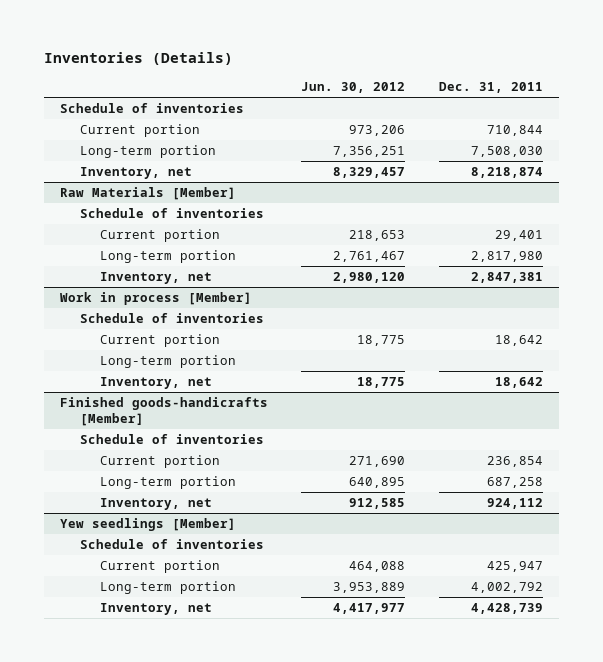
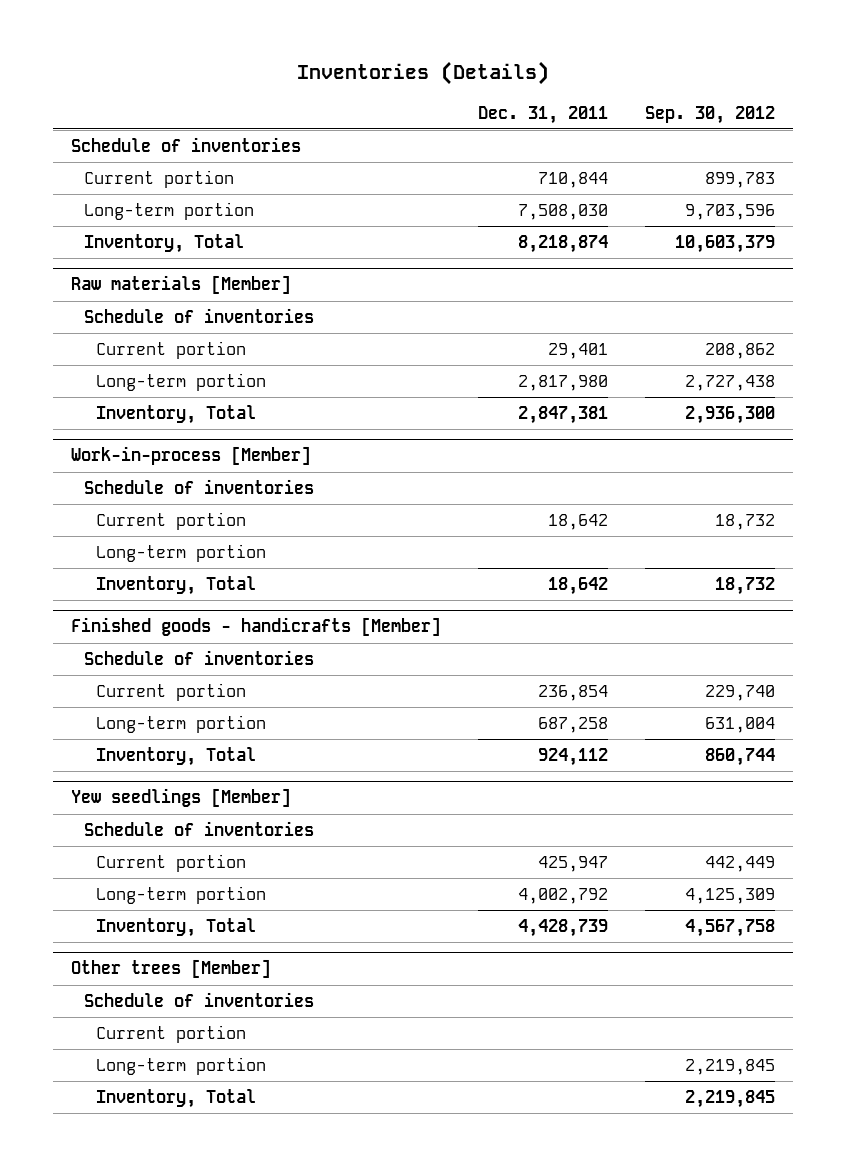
[301,82,406,94] Jun. 30, 2012 -> none
none -> [644,105,775,124] Sep. 30, 2012
[80,167,193,180] Inventory, net -> [83,234,244,254] Inventory, Total
[60,187,237,201] Raw Materials [Member] -> [71,275,292,295] Raw materials [Member]
[100,272,213,285] Inventory, net -> [96,405,257,425] Inventory, Total
[60,292,253,306] Work in process [Member] -> [71,446,312,466] Work-in-process [Member]
[100,377,213,390] Inventory, net -> [96,576,257,596] Inventory, Total
[60,397,269,427] Finished goods-handicrafts [Member] -> [71,617,442,637] Finished goods - handicrafts [Member]
[100,498,213,511] Inventory, net -> [96,747,257,767] Inventory, Total
[100,603,213,616] Inventory, net -> [96,918,257,938] Inventory, Total
none -> [71,959,272,979] Other trees [Member]
none -> [83,992,314,1008] Schedule of inventories
none -> [96,1025,247,1044] Current portion
none -> [96,1057,267,1076] Long-term portion
none -> [96,1089,257,1109] Inventory, Total

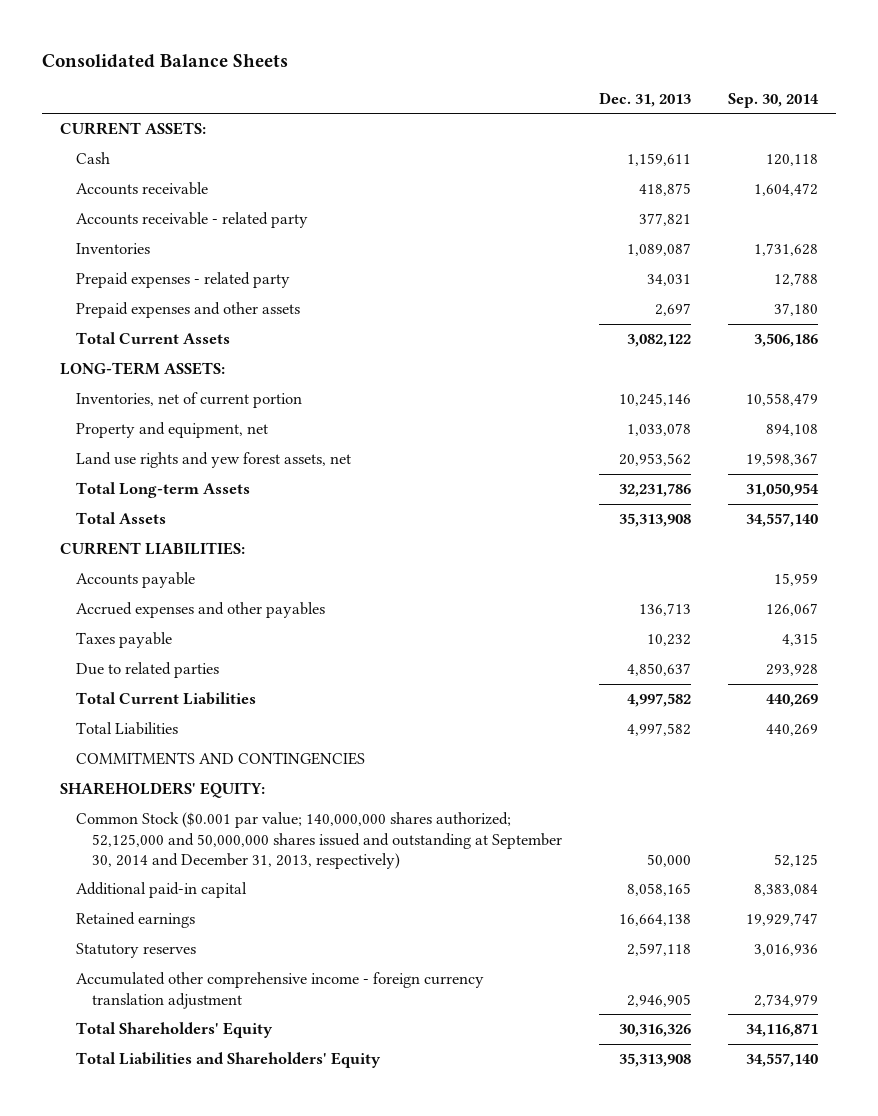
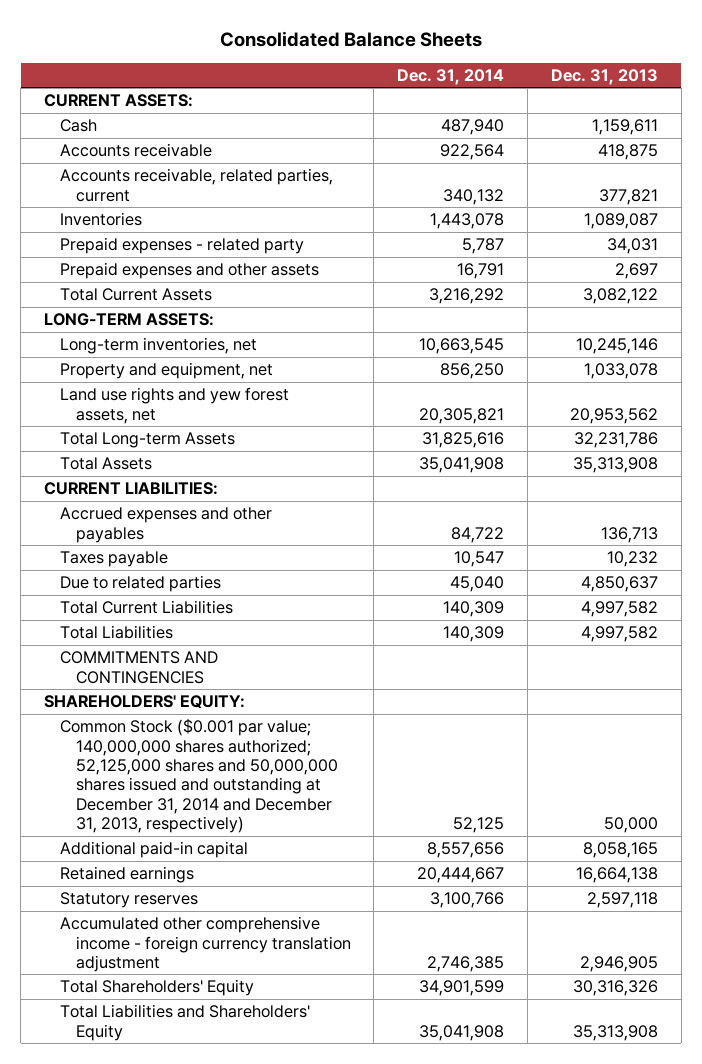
[727,92,819,108] Sep. 30, 2014 -> none
none -> [397,68,505,85] Dec. 31, 2014
[76,212,309,229] Accounts receivable - related party -> [59,168,333,202] Accounts receivable, related parties, current
[76,392,303,409] Inventories, net of current portion -> [59,337,257,355] Long-term inventories, net
[76,572,196,589] Accounts payable -> none
[76,812,563,870] Common Stock ($0.001 par value; 140,000,000 shares authorized; 52,125,000 and 50,000,000 shares issued and outstanding at September 30, 2014 and December 31, 2013, respectively) -> [59,718,338,834] Common Stock ($0.001 par value; 140,000,000 shares authorized; 52,125,000 shares and 50,000,000 shares issued and outstanding at December 31, 2014 and December 31, 2013, respectively)

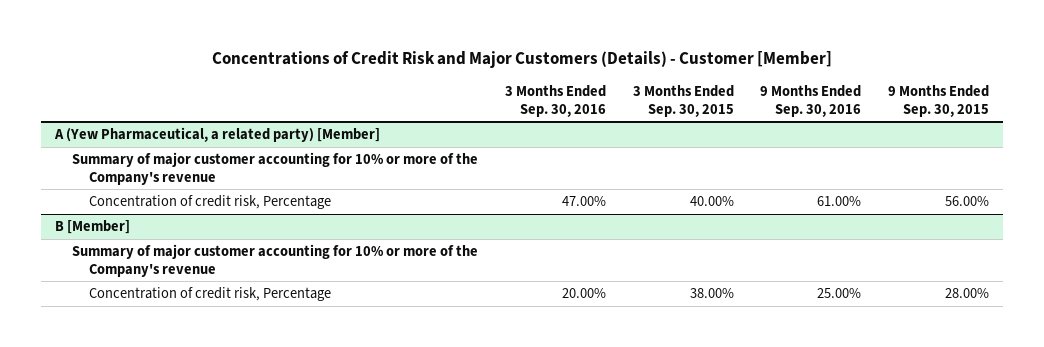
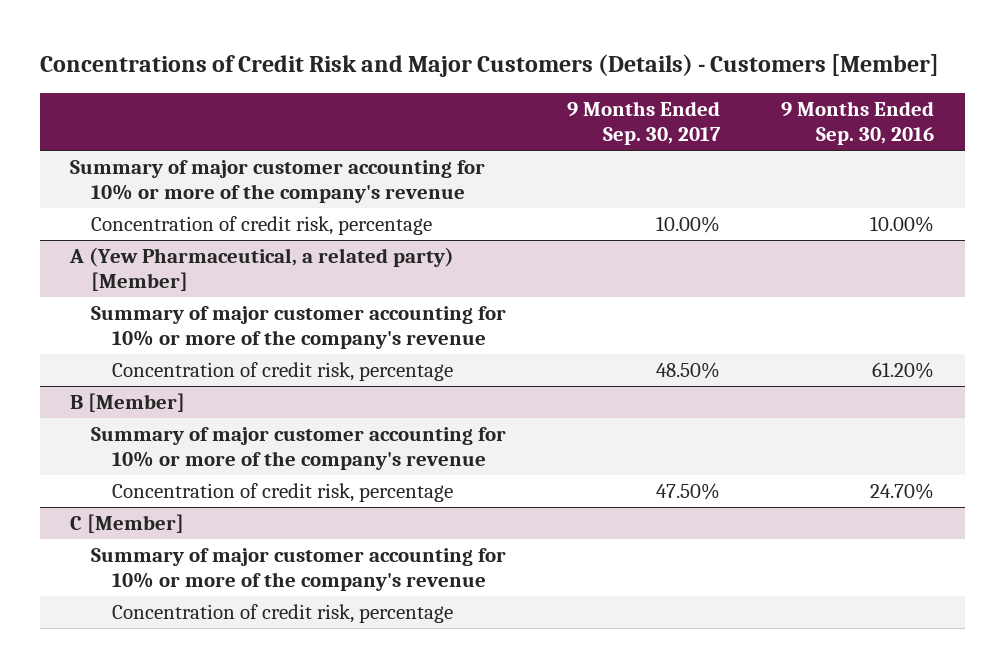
[212,51,833,69] Concentrations of Credit Risk and Major Customers (Details) - Customer [Member] -> [39,54,939,78] Concentrations of Credit Risk and Major Customers (Details) - Customers [Member]
[504,85,606,117] 3 Months Ended Sep. 30, 2016 -> none
[632,85,734,117] 3 Months Ended Sep. 30, 2015 -> none
[888,85,990,117] 9 Months Ended Sep. 30, 2015 -> none
none -> [566,101,721,146] 9 Months Ended Sep. 30, 2017
none -> [70,160,486,204] Summary of major customer accounting for 10% or more of the company's revenue
none -> [90,216,432,236] Concentration of credit risk, percentage
[71,152,478,185] Summary of major customer accounting for 10% or more of the Company's revenue -> [90,306,506,350] Summary of major customer accounting for 10% or more of the company's revenue
[88,195,331,210] Concentration of credit risk, Percentage -> [111,362,453,382] Concentration of credit risk, percentage
[817,196,862,207] 61.00% -> [872,362,935,380] 61.20%
[71,244,478,277] Summary of major customer accounting for 10% or more of the Company's revenue -> [90,427,506,471] Summary of major customer accounting for 10% or more of the company's revenue
[88,287,331,302] Concentration of credit risk, Percentage -> [111,483,453,503] Concentration of credit risk, percentage
[817,288,862,299] 25.00% -> [870,483,935,501] 24.70%
none -> [70,514,185,534] C [Member]
none -> [90,548,506,592] Summary of major customer accounting for 10% or more of the company's revenue
none -> [111,604,453,624] Concentration of credit risk, percentage

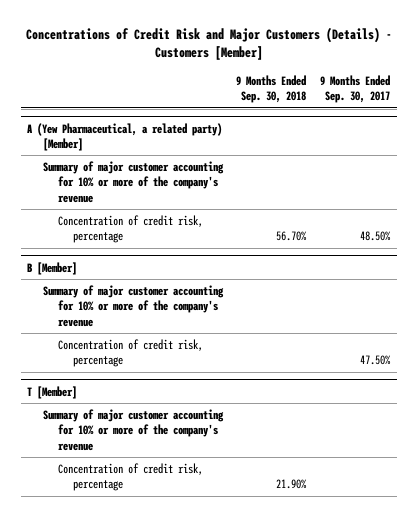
[781,101,935,146] 9 Months Ended Sep. 30, 2016 -> none
none -> [236,74,307,104] 9 Months Ended Sep. 30, 2018
[70,160,486,204] Summary of major customer accounting for 10% or more of the company's revenue -> none
[90,216,432,236] Concentration of credit risk, percentage -> none
[70,514,185,534] C [Member] -> [27,385,78,399] T [Member]

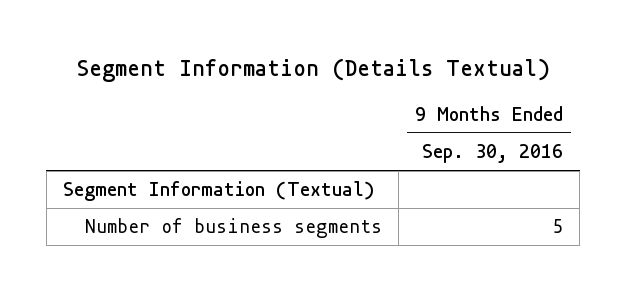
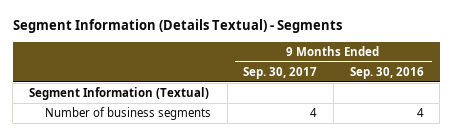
[75,58,550,83] Segment Information (Details Textual) -> [12,19,342,34] Segment Information (Details Textual) - Segments
none -> [243,66,318,79] Sep. 30, 2017
[552,219,564,234] 5 -> [416,108,424,118] 4

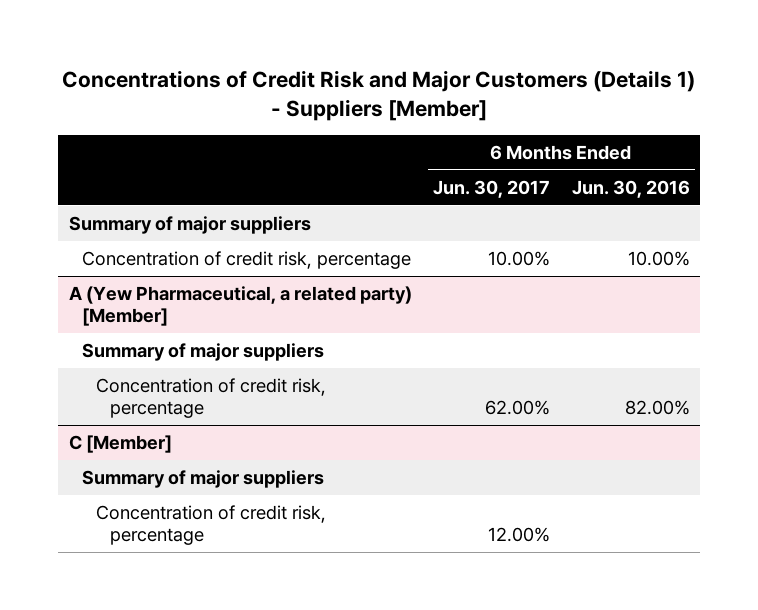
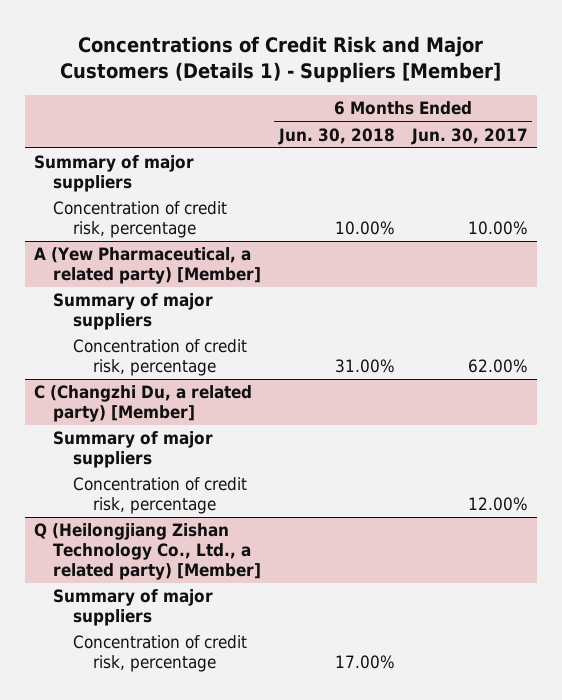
[571,179,690,198] Jun. 30, 2016 -> none
none -> [277,127,395,145] Jun. 30, 2018
[68,435,172,454] C [Member] -> [33,385,252,423] C (Changzhi Du, a related party) [Member]
none -> [33,523,262,580] Q (Heilongjiang Zishan Technology Co., Ltd., a related party) [Member]
none -> [53,589,214,627] Summary of major suppliers
none -> [72,635,247,673] Concentration of credit risk, percentage

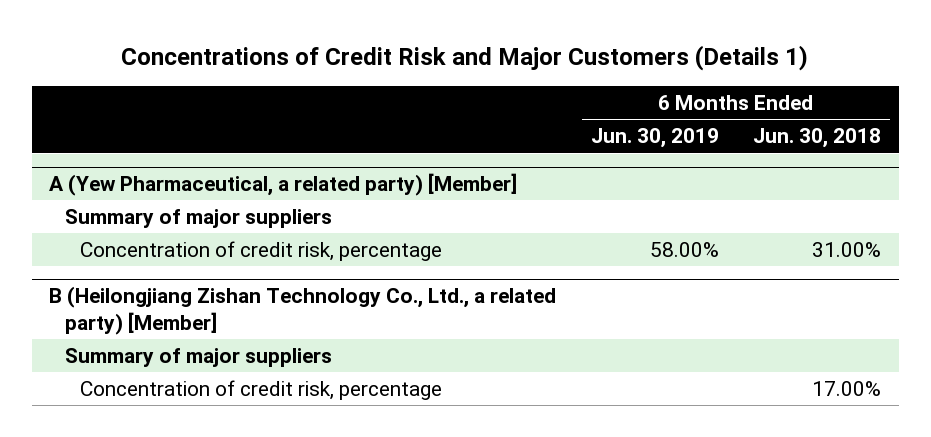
[59,35,501,84] Concentrations of Credit Risk and Major Customers (Details 1) - Suppliers [Member] -> [121,44,809,71] Concentrations of Credit Risk and Major Customers (Details 1)
[410,127,528,145] Jun. 30, 2017 -> none
none -> [590,128,719,149] Jun. 30, 2019
[33,155,194,193] Summary of major suppliers -> none
[53,201,228,239] Concentration of credit risk, percentage -> none
[33,385,252,423] C (Changzhi Du, a related party) [Member] -> none
[53,431,214,469] Summary of major suppliers -> none
[72,477,247,515] Concentration of credit risk, percentage -> none
[33,523,262,580] Q (Heilongjiang Zishan Technology Co., Ltd., a related party) [Member] -> [49,286,557,335] B (Heilongjiang Zishan Technology Co., Ltd., a related party) [Member]

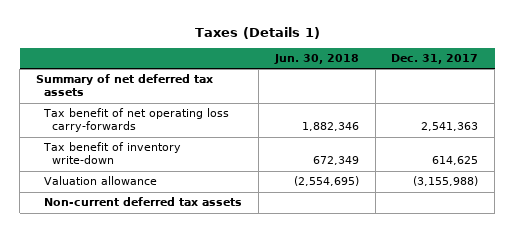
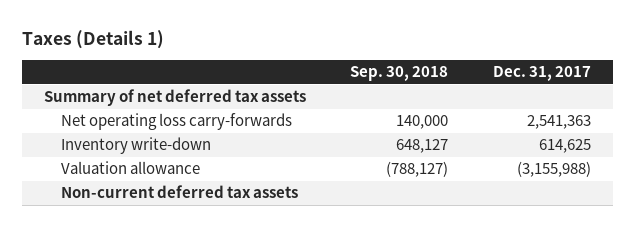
[273,53,359,64] Jun. 30, 2018 -> none
none -> [350,66,449,82] Sep. 30, 2018
[42,108,229,133] Tax benefit of net operating loss carry-forwards -> [61,113,293,131] Net operating loss carry-forwards
[42,142,181,165] Tax benefit of inventory write-down -> [61,137,212,155] Inventory write-down

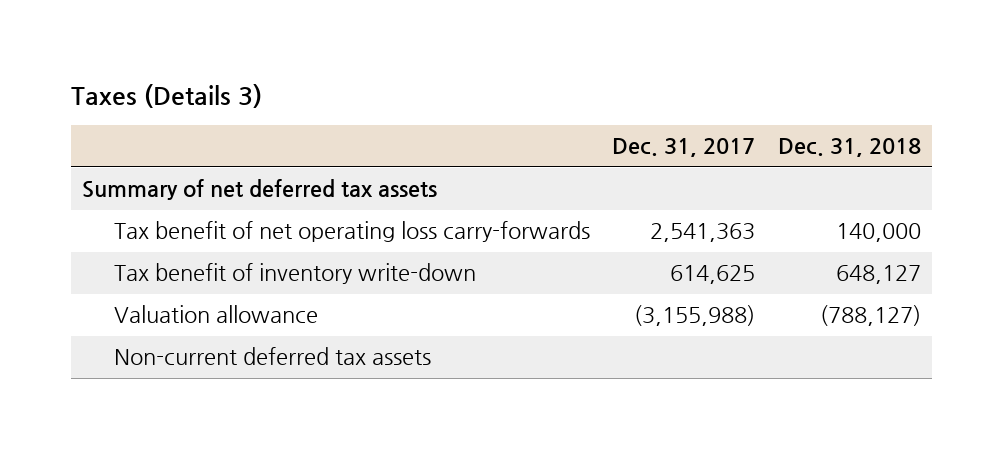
[21,30,164,50] Taxes (Details 1) -> [70,83,262,108] Taxes (Details 3)
[350,66,449,82] Sep. 30, 2018 -> none
none -> [777,138,921,158] Dec. 31, 2018
[61,113,293,131] Net operating loss carry-forwards -> [114,221,591,243] Tax benefit of net operating loss carry-forwards
[61,137,212,155] Inventory write-down -> [114,263,477,285] Tax benefit of inventory write-down

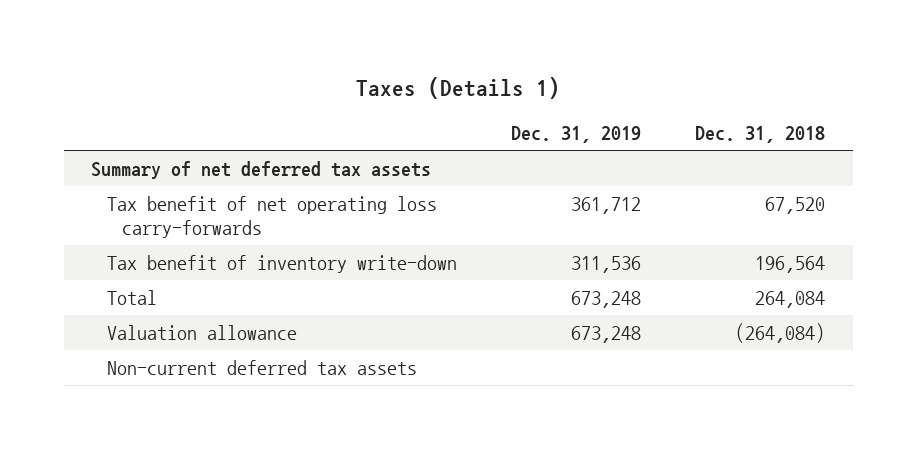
[70,83,262,108] Taxes (Details 3) -> [356,77,561,100] Taxes (Details 1)
[612,138,756,158] Dec. 31, 2017 -> none
none -> [511,126,642,144] Dec. 31, 2019
[835,223,921,243] 140,000 -> [765,197,826,215] 67,520
[835,265,921,285] 648,127 -> [755,256,826,274] 196,564
none -> [106,290,157,306] Total
[819,305,921,327] (788,127) -> [735,323,826,344] (264,084)

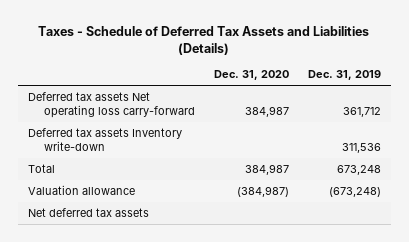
[356,77,561,100] Taxes (Details 1) -> [38,25,370,55] Taxes - Schedule of Deferred Tax Assets and Liabilities (Details)
[695,126,826,144] Dec. 31, 2018 -> none
none -> [214,70,290,81] Dec. 31, 2020
[91,161,432,180] Summary of net deferred tax assets -> none
[106,196,437,238] Tax benefit of net operating loss carry-forwards -> [27,91,196,118] Deferred tax assets Net operating loss carry-forward
[106,255,457,274] Tax benefit of inventory write-down -> [27,127,182,151] Deferred tax assets Inventory write-down
[571,326,642,344] 673,248 -> [329,186,382,197] (673,248)
[106,360,417,376] Non-current deferred tax assets -> [27,207,149,217] Net deferred tax assets

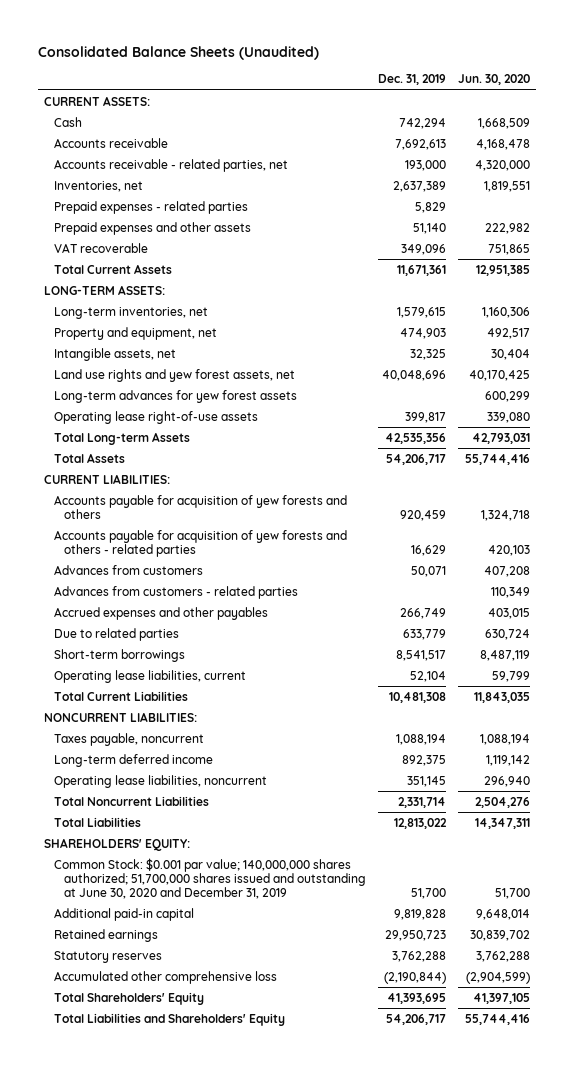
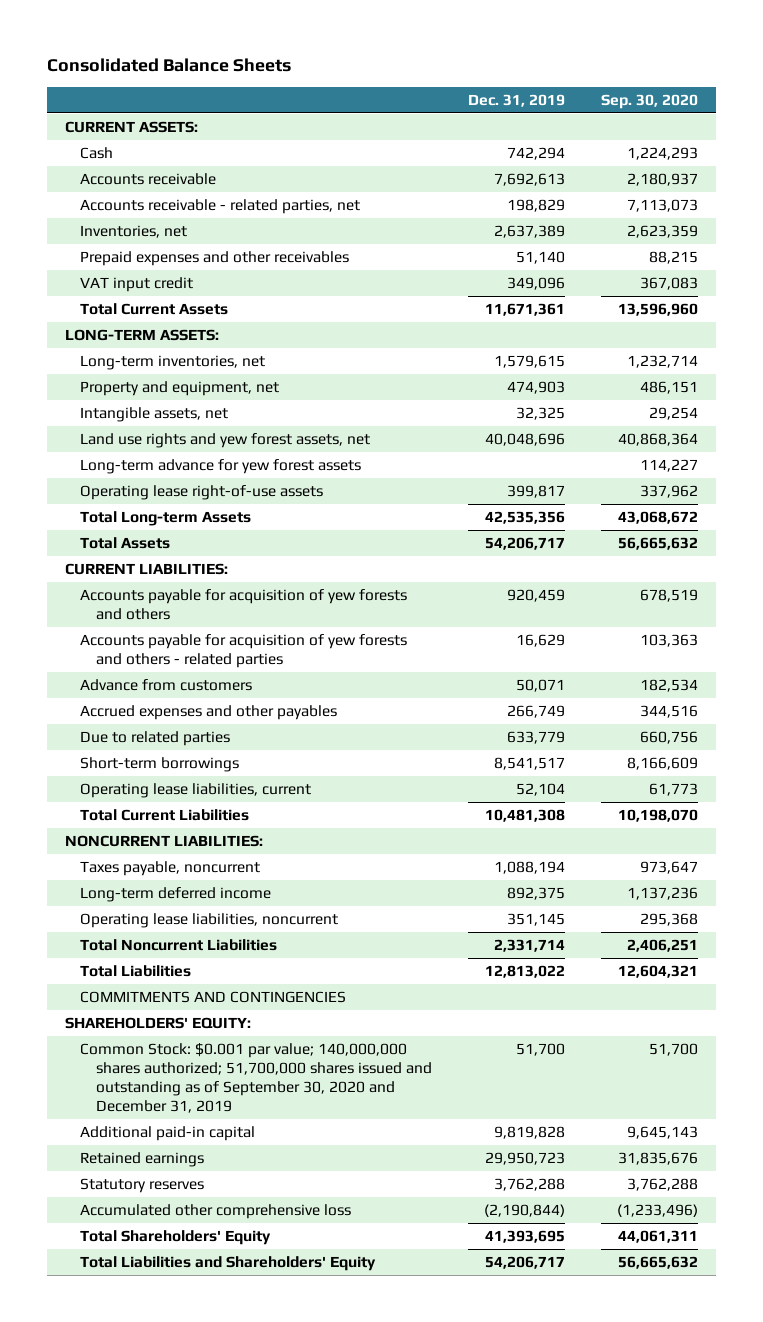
[37,45,319,60] Consolidated Balance Sheets (Unaudited) -> [46,57,291,72] Consolidated Balance Sheets
[458,74,531,86] Jun. 30, 2020 -> none
none -> [601,93,699,109] Sep. 30, 2020
[405,159,447,171] 193,000 -> [507,199,566,213] 198,829
[54,200,249,214] Prepaid expenses - related parties -> none
[54,221,252,235] Prepaid expenses and other assets -> [80,251,350,267] Prepaid expenses and other receivables
[54,242,149,253] VAT recoverable -> [80,277,194,293] VAT input credit
[54,389,298,403] Long-term advances for yew forest assets -> [80,459,362,475] Long-term advance for yew forest assets
[54,585,299,599] Advances from customers - related parties -> none
[54,564,204,575] Advances from customers -> [80,679,253,692] Advance from customers
none -> [80,991,347,1004] COMMITMENTS AND CONTINGENCIES
[54,857,367,900] Common Stock: $0.001 par value; 140,000,000 shares authorized; 51,700,000 shares issued and outstanding at June 30, 2020 and December 31, 2019 -> [80,1043,433,1114] Common Stock: $0.001 par value; 140,000,000 shares authorized; 51,700,000 shares issued and outstanding as of September 30, 2020 and December 31, 2019

